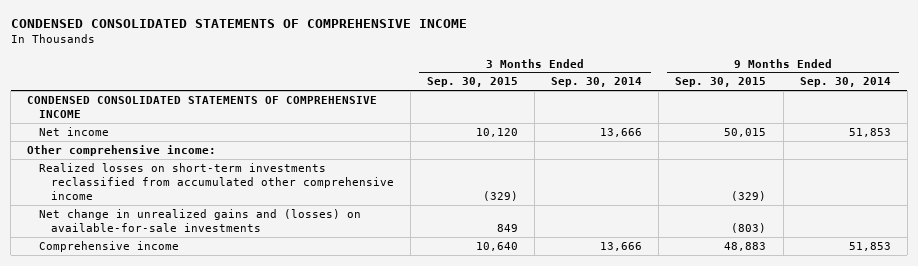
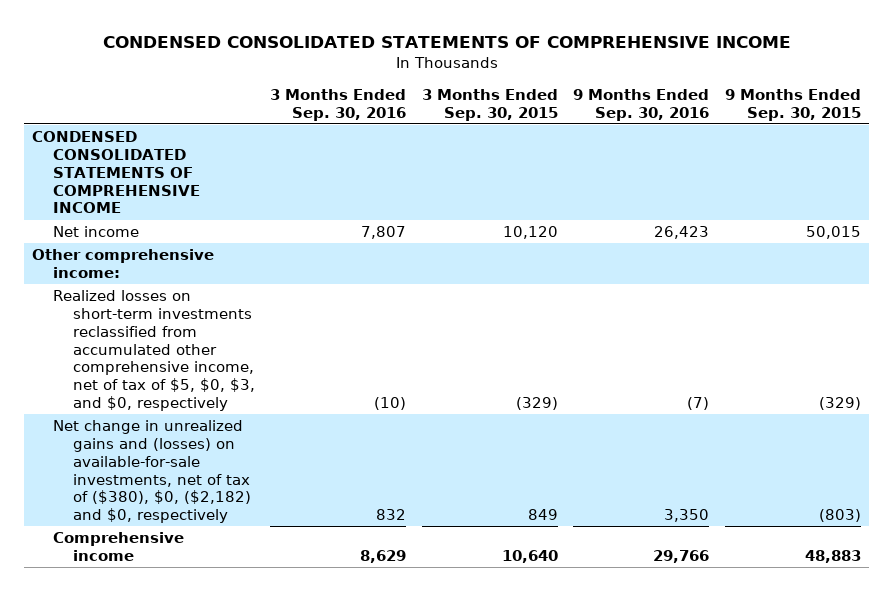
[551,77,643,88] Sep. 30, 2014 -> none
[799,77,891,88] Sep. 30, 2014 -> none
none -> [270,88,407,121] 3 Months Ended Sep. 30, 2016
none -> [573,88,710,121] 9 Months Ended Sep. 30, 2016
[39,163,395,201] Realized losses on short-term investments reclassified from accumulated other comprehensive income -> [52,290,255,412] Realized losses on short-term investments reclassified from accumulated other comprehensive income, net of tax of $5, $0, $3, and $0, respectively
[39,209,362,233] Net change in unrealized gains and (losses) on available-for-sale investments -> [52,420,251,524] Net change in unrealized gains and (losses) on available-for-sale investments, net of tax of ($380), $0, ($2,182) and $0, respectively

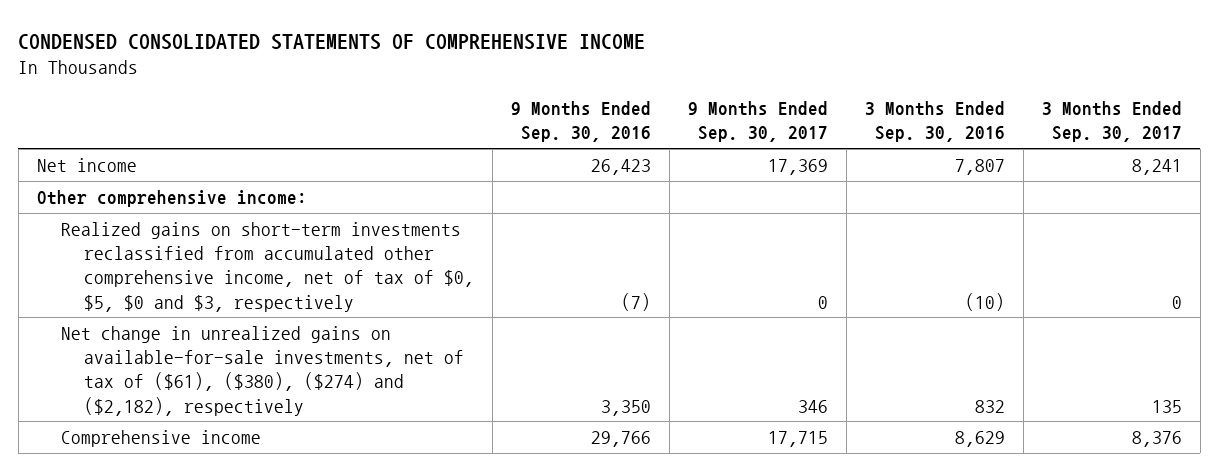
[421,88,558,121] 3 Months Ended Sep. 30, 2015 -> none
[724,88,861,121] 9 Months Ended Sep. 30, 2015 -> none
none -> [688,101,829,143] 9 Months Ended Sep. 30, 2017
none -> [1041,101,1182,143] 3 Months Ended Sep. 30, 2017
[32,131,200,214] CONDENSED CONSOLIDATED STATEMENTS OF COMPREHENSIVE INCOME -> none
[52,290,255,412] Realized losses on short-term investments reclassified from accumulated other comprehensive income, net of tax of $5, $0, $3, and $0, respectively -> [60,221,475,312] Realized gains on short-term investments reclassified from accumulated other comprehensive income, net of tax of $0, $5, $0 and $3, respectively
[52,420,251,524] Net change in unrealized gains and (losses) on available-for-sale investments, net of tax of ($380), $0, ($2,182) and $0, respectively -> [60,325,465,416] Net change in unrealized gains on available-for-sale investments, net of tax of ($61), ($380), ($274) and ($2,182), respectively

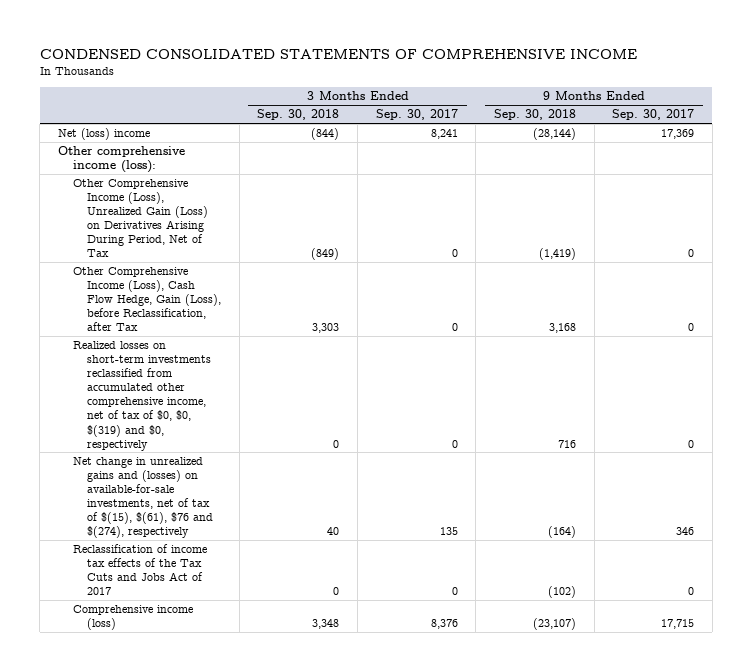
[511,101,652,143] 9 Months Ended Sep. 30, 2016 -> none
[865,101,1006,143] 3 Months Ended Sep. 30, 2016 -> none
none -> [257,109,340,121] Sep. 30, 2018
none -> [494,109,577,121] Sep. 30, 2018
[36,157,137,172] Net income -> [57,128,150,141] Net (loss) income
[36,189,307,207] Other comprehensive income: -> [57,146,185,174] Other comprehensive income (loss):
none -> [72,179,209,258] Other Comprehensive Income (Loss), Unrealized Gain (Loss) on Derivatives Arising During Period, Net of Tax
none -> [72,267,222,332] Other Comprehensive Income (Loss), Cash Flow Hedge, Gain (Loss), before Reclassification, after Tax
[60,221,475,312] Realized gains on short-term investments reclassified from accumulated other comprehensive income, net of tax of $0, $5, $0 and $3, respectively -> [72,341,212,451] Realized losses on short-term investments reclassified from accumulated other comprehensive income, net of tax of $0, $0, $(319) and $0, respectively
[60,325,465,416] Net change in unrealized gains on available-for-sale investments, net of tax of ($61), ($380), ($274) and ($2,182), respectively -> [72,457,214,539] Net change in unrealized gains and (losses) on available-for-sale investments, net of tax of $(15), $(61), $76 and $(274), respectively
none -> [72,544,207,596] Reclassification of income tax effects of the Tax Cuts and Jobs Act of 2017
[60,429,261,447] Comprehensive income -> [72,605,193,631] Comprehensive income (loss)

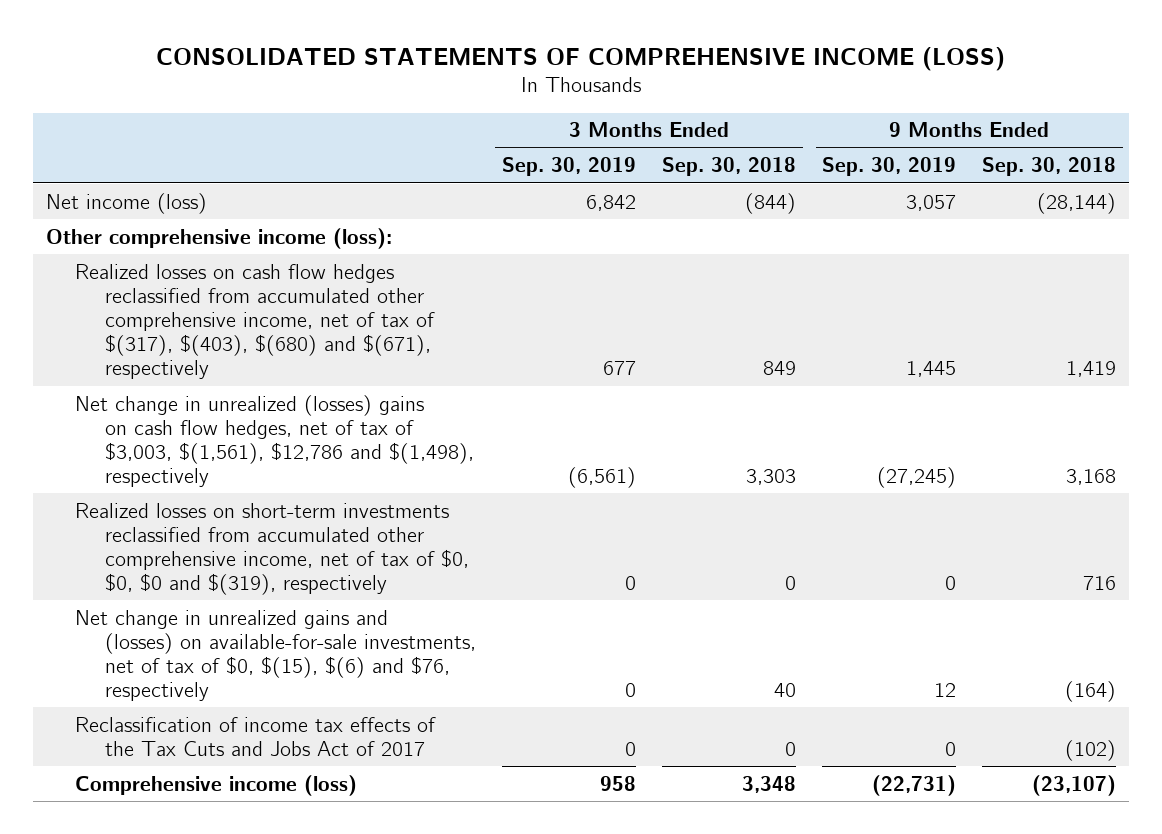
[39,48,637,59] CONDENSED CONSOLIDATED STATEMENTS OF COMPREHENSIVE INCOME -> [156,46,1006,71] CONSOLIDATED STATEMENTS OF COMPREHENSIVE INCOME (LOSS)
[375,109,458,121] Sep. 30, 2017 -> none
[612,109,695,121] Sep. 30, 2017 -> none
none -> [502,157,637,177] Sep. 30, 2019
none -> [822,157,957,177] Sep. 30, 2019
[57,128,150,141] Net (loss) income -> [45,192,207,214] Net income (loss)
[72,179,209,258] Other Comprehensive Income (Loss), Unrealized Gain (Loss) on Derivatives Arising During Period, Net of Tax -> [75,263,435,380] Realized losses on cash flow hedges reclassified from accumulated other comprehensive income, net of tax of $(317), $(403), $(680) and $(671), respectively
[311,248,340,261] (849) -> [763,361,797,376] 849
[539,248,577,261] (1,419) -> [1066,361,1117,378] 1,419
[72,267,222,332] Other Comprehensive Income (Loss), Cash Flow Hedge, Gain (Loss), before Reclassification, after Tax -> [75,394,474,488] Net change in unrealized (losses) gains on cash flow hedges, net of tax of $3,003, $(1,561), $12,786 and $(1,498), respectively
[72,341,212,451] Realized losses on short-term investments reclassified from accumulated other comprehensive income, net of tax of $0, $0, $(319) and $0, respectively -> [75,502,469,596] Realized losses on short-term investments reclassified from accumulated other comprehensive income, net of tax of $0, $0, $0 and $(319), respectively
[72,457,214,539] Net change in unrealized gains and (losses) on available-for-sale investments, net of tax of $(15), $(61), $76 and $(274), respectively -> [75,609,476,702] Net change in unrealized gains and (losses) on available-for-sale investments, net of tax of $0, $(15), $(6) and $76, respectively

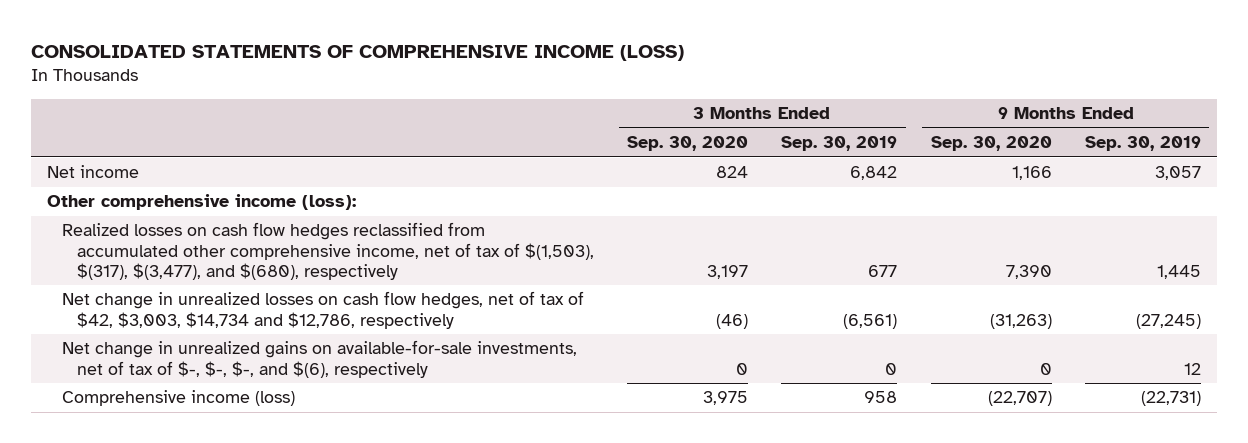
[662,157,797,177] Sep. 30, 2018 -> none
[982,157,1117,177] Sep. 30, 2018 -> none
none -> [627,136,749,152] Sep. 30, 2020
none -> [930,136,1052,152] Sep. 30, 2020
[45,192,207,214] Net income (loss) -> [47,165,140,179] Net income
[75,502,469,596] Realized losses on short-term investments reclassified from accumulated other comprehensive income, net of tax of $0, $0, $0 and $(319), respectively -> none
[75,716,437,756] Reclassification of income tax effects of the Tax Cuts and Jobs Act of 2017 -> none
[75,263,435,380] Realized losses on cash flow hedges reclassified from accumulated other comprehensive income, net of tax of $(317), $(403), $(680) and $(671), respectively -> [62,222,594,280] Realized losses on cash flow hedges reclassified from accumulated other comprehensive income, net of tax of $(1,503), $(317), $(3,477), and $(680), respectively
[75,394,474,488] Net change in unrealized (losses) gains on cash flow hedges, net of tax of $3,003, $(1,561), $12,786 and $(1,498), respectively -> [62,291,585,329] Net change in unrealized losses on cash flow hedges, net of tax of $42, $3,003, $14,734 and $12,786, respectively
[75,609,476,702] Net change in unrealized gains and (losses) on available-for-sale investments, net of tax of $0, $(15), $(6) and $76, respectively -> [62,340,578,378] Net change in unrealized gains on available-for-sale investments, net of tax of $-, $-, $-, and $(6), respectively

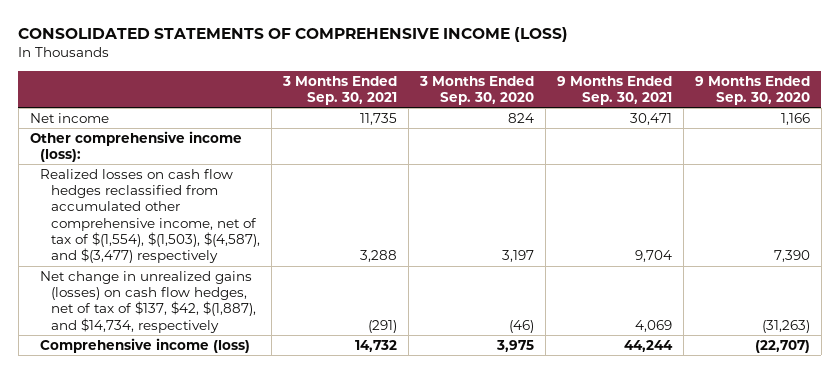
[781,136,898,152] Sep. 30, 2019 -> none
[1084,136,1201,152] Sep. 30, 2019 -> none
none -> [282,75,398,106] 3 Months Ended Sep. 30, 2021
none -> [556,75,672,106] 9 Months Ended Sep. 30, 2021
[62,340,578,378] Net change in unrealized gains on available-for-sale investments, net of tax of $-, $-, $-, and $(6), respectively -> none
[62,222,594,280] Realized losses on cash flow hedges reclassified from accumulated other comprehensive income, net of tax of $(1,503), $(317), $(3,477), and $(680), respectively -> [40,168,261,264] Realized losses on cash flow hedges reclassified from accumulated other comprehensive income, net of tax of $(1,554), $(1,503), $(4,587), and $(3,477) respectively
[62,291,585,329] Net change in unrealized losses on cash flow hedges, net of tax of $42, $3,003, $14,734 and $12,786, respectively -> [40,270,257,333] Net change in unrealized gains (losses) on cash flow hedges, net of tax of $137, $42, $(1,887), and $14,734, respectively

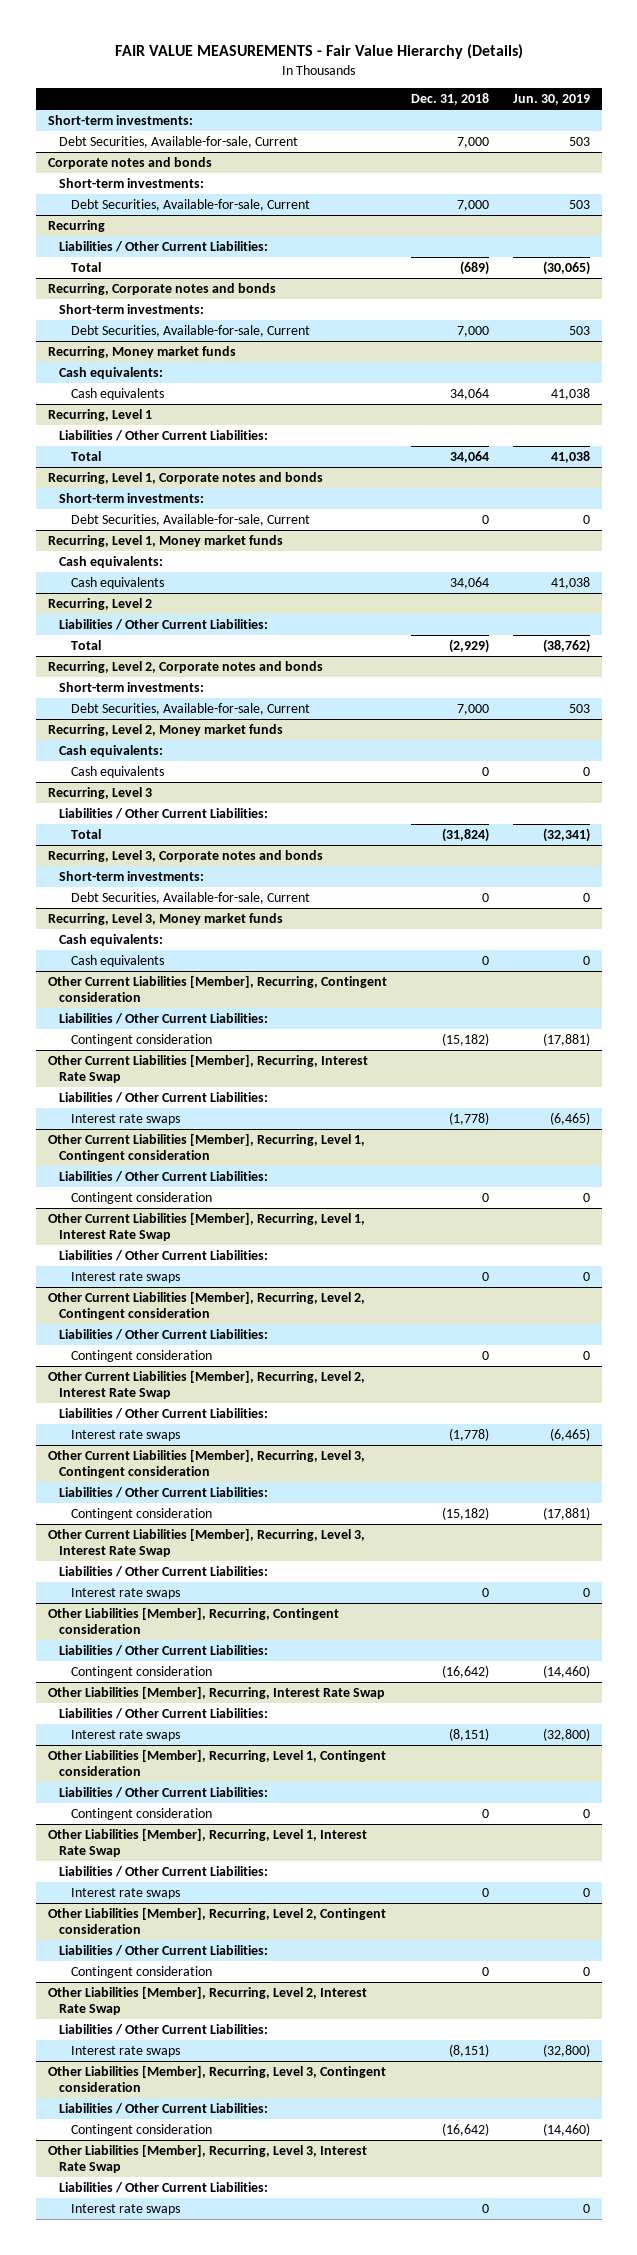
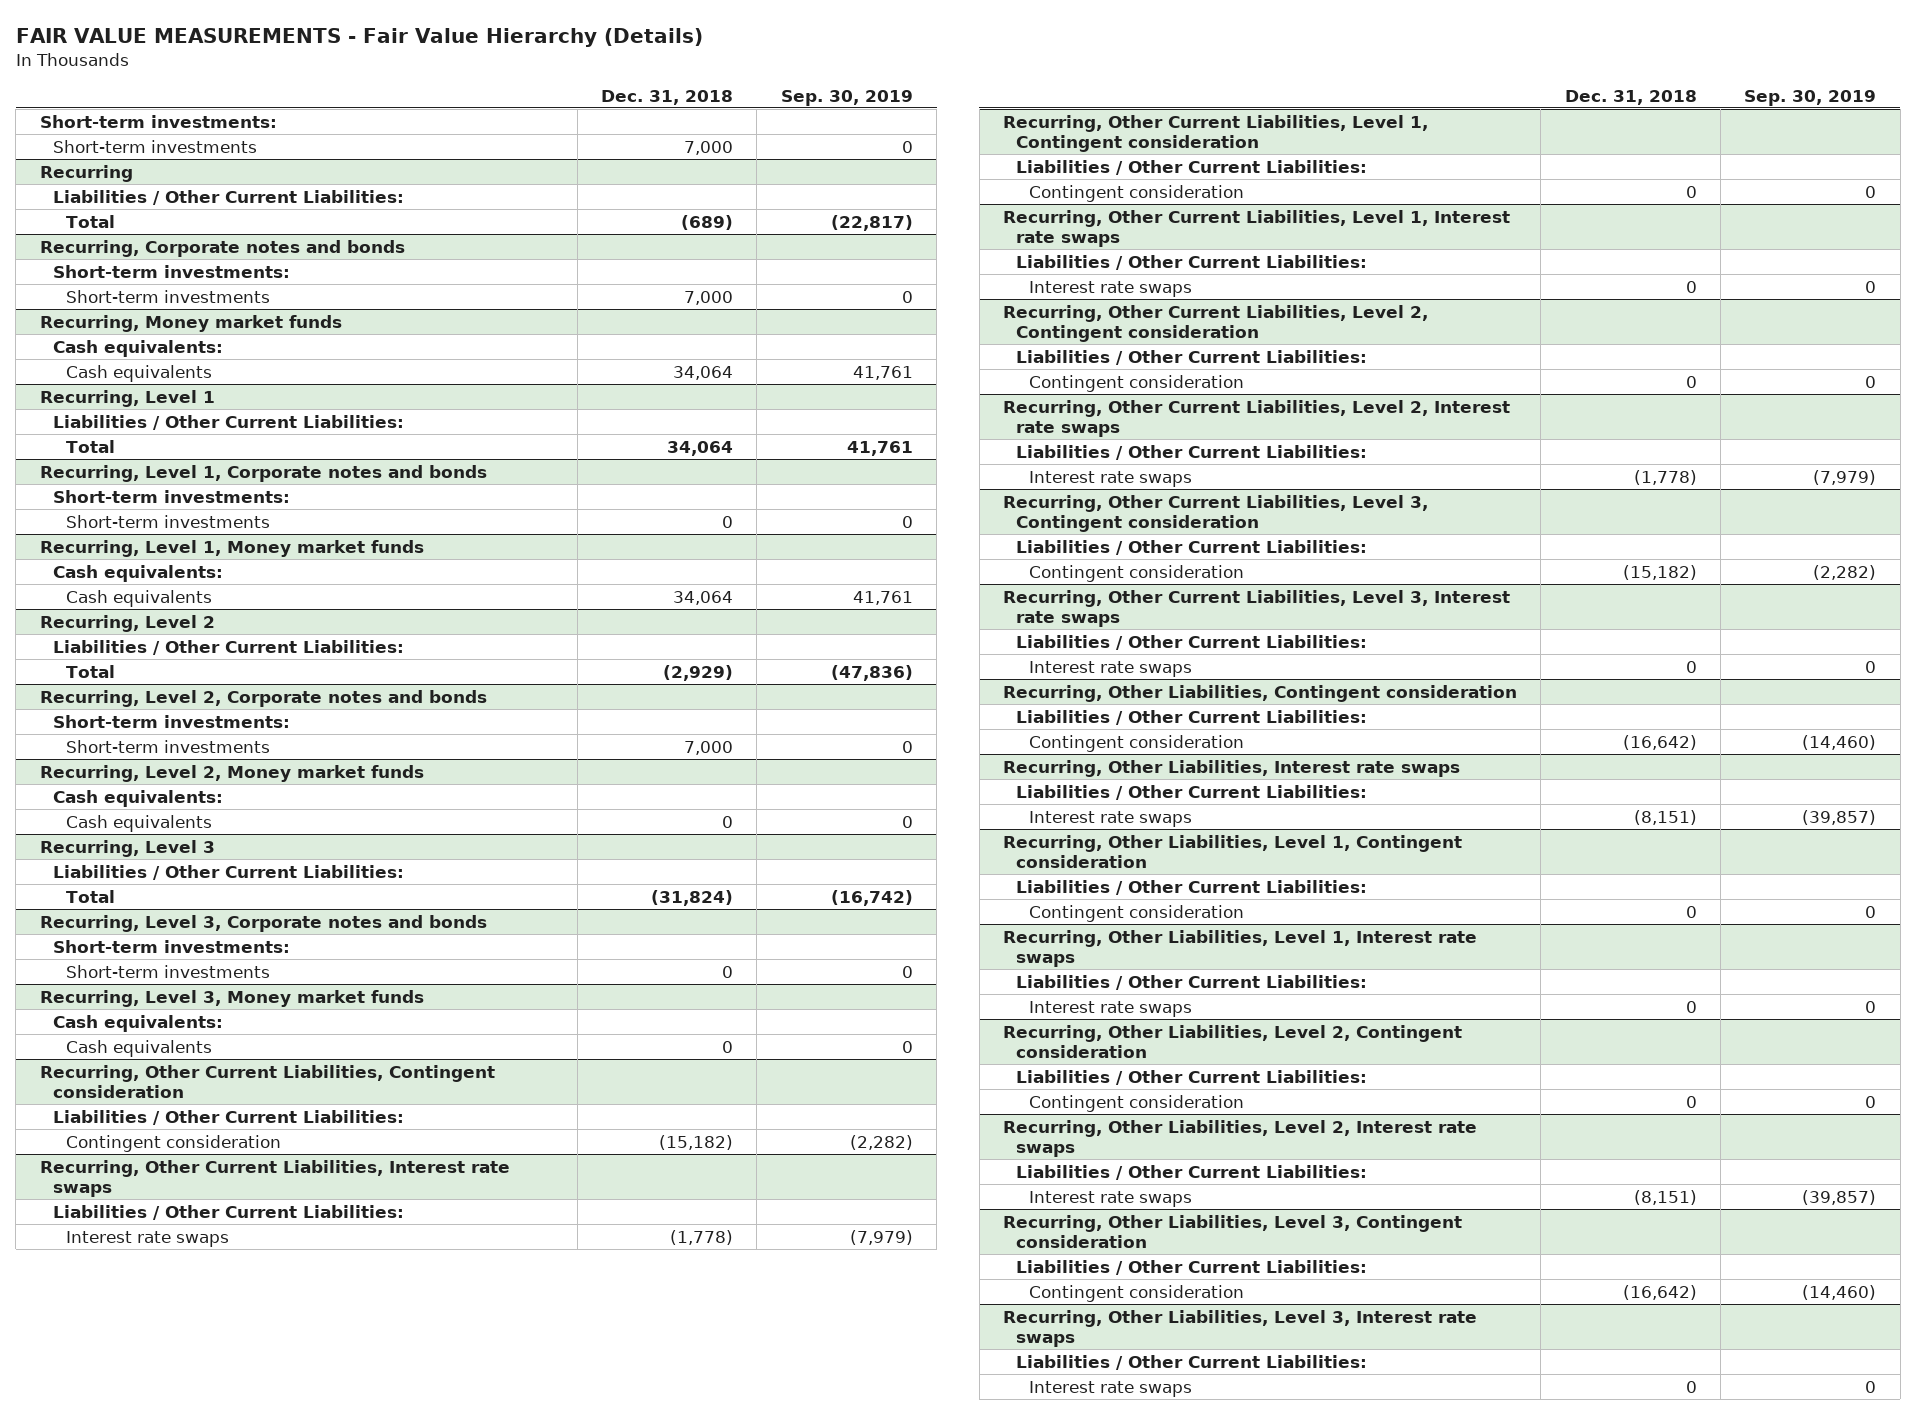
[512,93,590,105] Jun. 30, 2019 -> none
none -> [780,89,913,106] Sep. 30, 2019
[47,156,212,169] Corporate notes and bonds -> none
[59,177,205,188] Short-term investments: -> none
[71,198,311,211] Debt Securities, Available-for-sale, Current -> none
[59,135,299,148] Debt Securities, Available-for-sale, Current -> [52,139,257,153] Short-term investments
[71,324,311,337] Debt Securities, Available-for-sale, Current -> [65,289,270,303] Short-term investments
[71,513,311,526] Debt Securities, Available-for-sale, Current -> [65,514,270,528] Short-term investments
[71,702,311,715] Debt Securities, Available-for-sale, Current -> [65,739,270,753] Short-term investments
[71,891,311,904] Debt Securities, Available-for-sale, Current -> [65,964,270,978] Short-term investments
[47,974,387,1003] Other Current Liabilities [Member], Recurring, Contingent consideration -> [39,1064,495,1099] Recurring, Other Current Liabilities, Contingent consideration
[47,1053,368,1084] Other Current Liabilities [Member], Recurring, Interest Rate Swap -> [39,1159,510,1198] Recurring, Other Current Liabilities, Interest rate swaps
[47,1132,365,1163] Other Current Liabilities [Member], Recurring, Level 1, Contingent consideration -> [1003,114,1429,153] Recurring, Other Current Liabilities, Level 1, Contingent consideration
[47,1211,365,1242] Other Current Liabilities [Member], Recurring, Level 1, Interest Rate Swap -> [1003,209,1511,248] Recurring, Other Current Liabilities, Level 1, Interest rate swaps
[47,1290,365,1321] Other Current Liabilities [Member], Recurring, Level 2, Contingent consideration -> [1003,304,1429,343] Recurring, Other Current Liabilities, Level 2, Contingent consideration
[47,1369,365,1400] Other Current Liabilities [Member], Recurring, Level 2, Interest Rate Swap -> [1003,399,1511,438] Recurring, Other Current Liabilities, Level 2, Interest rate swaps
[47,1448,365,1479] Other Current Liabilities [Member], Recurring, Level 3, Contingent consideration -> [1003,494,1429,533] Recurring, Other Current Liabilities, Level 3, Contingent consideration
[47,1527,365,1558] Other Current Liabilities [Member], Recurring, Level 3, Interest Rate Swap -> [1003,589,1511,628] Recurring, Other Current Liabilities, Level 3, Interest rate swaps
[47,1606,339,1635] Other Liabilities [Member], Recurring, Contingent consideration -> [1003,684,1518,702] Recurring, Other Liabilities, Contingent consideration
[47,1685,385,1699] Other Liabilities [Member], Recurring, Interest Rate Swap -> [1003,759,1461,777] Recurring, Other Liabilities, Interest rate swaps
[47,1748,386,1777] Other Liabilities [Member], Recurring, Level 1, Contingent consideration -> [1003,834,1463,869] Recurring, Other Liabilities, Level 1, Contingent consideration
[47,1827,367,1858] Other Liabilities [Member], Recurring, Level 1, Interest Rate Swap -> [1003,929,1478,968] Recurring, Other Liabilities, Level 1, Interest rate swaps
[47,1906,386,1935] Other Liabilities [Member], Recurring, Level 2, Contingent consideration -> [1003,1024,1463,1059] Recurring, Other Liabilities, Level 2, Contingent consideration
[47,1985,367,2016] Other Liabilities [Member], Recurring, Level 2, Interest Rate Swap -> [1003,1119,1478,1158] Recurring, Other Liabilities, Level 2, Interest rate swaps
[47,2064,386,2093] Other Liabilities [Member], Recurring, Level 3, Contingent consideration -> [1003,1214,1463,1249] Recurring, Other Liabilities, Level 3, Contingent consideration
[47,2143,367,2174] Other Liabilities [Member], Recurring, Level 3, Interest Rate Swap -> [1003,1309,1478,1348] Recurring, Other Liabilities, Level 3, Interest rate swaps

